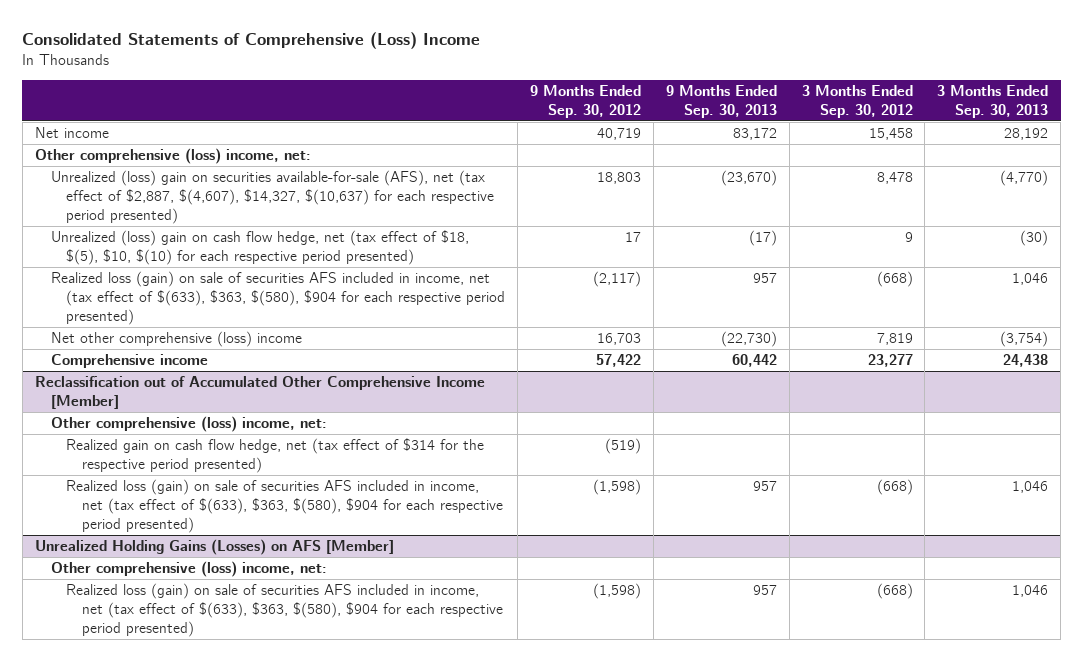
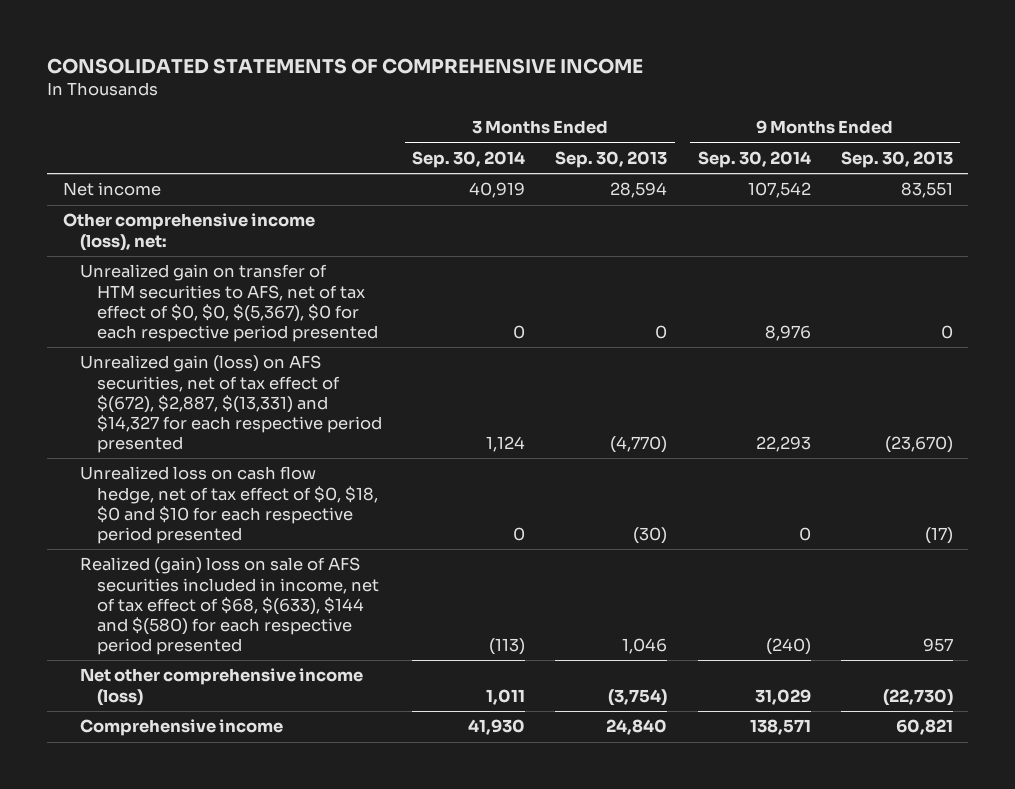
[22,32,481,50] Consolidated Statements of Comprehensive (Loss) Income -> [47,57,644,74] CONSOLIDATED STATEMENTS OF COMPREHENSIVE INCOME
[530,85,642,118] 9 Months Ended Sep. 30, 2012 -> none
[801,85,913,118] 3 Months Ended Sep. 30, 2012 -> none
none -> [412,150,526,168] Sep. 30, 2014
none -> [697,150,811,168] Sep. 30, 2014
[34,376,485,409] Reclassification out of Accumulated Other Comprehensive Income [Member] -> none
[50,416,327,433] Other comprehensive (loss) income, net: -> none
[66,438,485,473] Realized gain on cash flow hedge, net (tax effect of $314 for the respective period presented) -> none
[66,479,504,533] Realized loss (gain) on sale of securities AFS included in income, net (tax effect of $(633), $363, $(580), $904 for each respective period presented) -> none
[34,539,394,556] Unrealized Holding Gains (Losses) on AFS [Member] -> none
[50,561,327,578] Other comprehensive (loss) income, net: -> none
[66,583,504,637] Realized loss (gain) on sale of securities AFS included in income, net (tax effect of $(633), $363, $(580), $904 for each respective period presented) -> none
[732,128,777,141] 83,172 -> [900,182,953,199] 83,551
[1004,128,1049,141] 28,192 -> [610,182,668,199] 28,594
[34,148,311,165] Other comprehensive (loss) income, net: -> [62,213,315,251] Other comprehensive income (loss), net:
none -> [79,264,378,342] Unrealized gain on transfer of HTM securities to AFS, net of tax effect of $0, $0, $(5,367), $0 for each respective period presented
[50,170,495,224] Unrealized (loss) gain on securities available-for-sale (AFS), net (tax effect of $2,887, $(4,607), $14,327, $(10,637) for each respective period presented) -> [79,355,382,453] Unrealized gain (loss) on AFS securities, net of tax effect of $(672), $2,887, $(13,331) and $14,327 for each respective period presented
[50,230,469,265] Unrealized (loss) gain on cash flow hedge, net (tax effect of $18, $(5), $10, $(10) for each respective period presented) -> [79,466,378,544] Unrealized loss on cash flow hedge, net of tax effect of $0, $18, $0 and $10 for each respective period presented
[50,271,506,325] Realized loss (gain) on sale of securities AFS included in income, net (tax effect of $(633), $363, $(580), $904 for each respective period presented) -> [79,557,379,655] Realized (gain) loss on sale of AFS securities included in income, net of tax effect of $68, $(633), $144 and $(580) for each respective period presented
[50,331,302,348] Net other comprehensive (loss) income -> [79,668,363,706] Net other comprehensive income (loss)
[731,354,777,368] 60,442 -> [895,719,953,736] 60,821
[1003,354,1049,368] 24,438 -> [606,719,668,736] 24,840

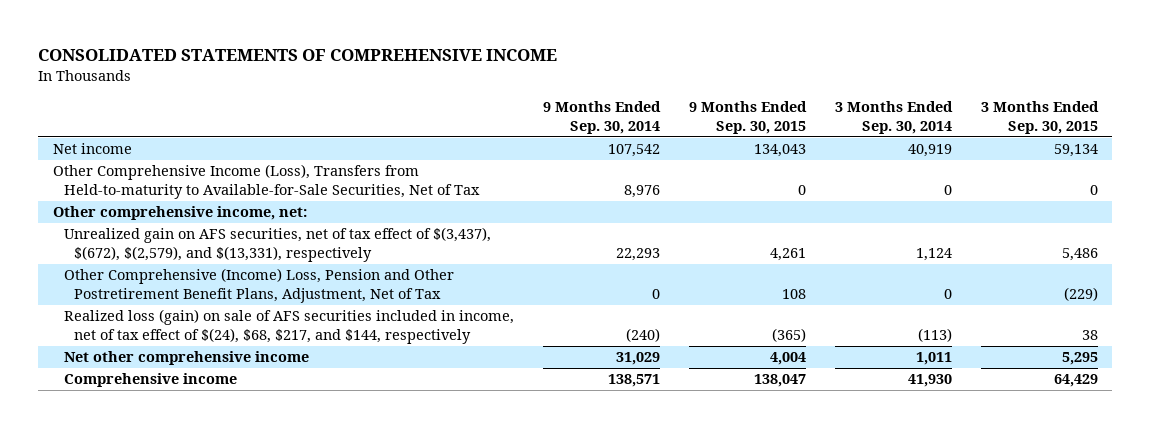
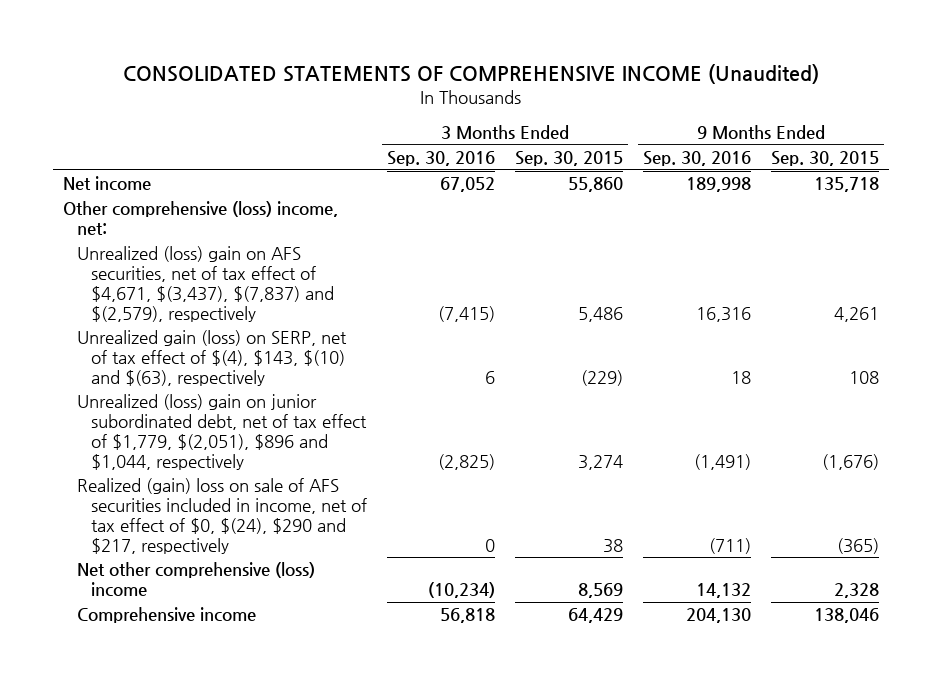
[38,49,558,62] CONSOLIDATED STATEMENTS OF COMPREHENSIVE INCOME -> [122,63,819,84] CONSOLIDATED STATEMENTS OF COMPREHENSIVE INCOME (Unaudited)
[542,101,661,134] 9 Months Ended Sep. 30, 2014 -> none
[834,101,953,134] 3 Months Ended Sep. 30, 2014 -> none
none -> [386,151,495,167] Sep. 30, 2016
none -> [642,151,751,167] Sep. 30, 2016
[52,164,480,199] Other Comprehensive Income (Loss), Transfers from Held-to-maturity to Available-for-Sale Securities, Net of Tax -> none
[753,144,806,158] 134,043 -> [813,177,879,193] 135,718
[1053,144,1098,158] 59,134 -> [567,177,623,193] 55,860
[52,206,307,221] Other comprehensive income, net: -> [63,201,339,236] Other comprehensive (loss) income, net:
[63,227,491,262] Unrealized gain on AFS securities, net of tax effect of $(3,437), $(672), $(2,579), and $(13,331), respectively -> [76,246,334,322] Unrealized (loss) gain on AFS securities, net of tax effect of $4,671, $(3,437), $(7,837) and $(2,579), respectively
[63,268,454,303] Other Comprehensive (Income) Loss, Pension and Other Postretirement Benefit Plans, Adjustment, Net of Tax -> [76,330,347,386] Unrealized gain (loss) on SERP, net of tax effect of $(4), $143, $(10) and $(63), respectively
none -> [76,394,367,470] Unrealized (loss) gain on junior subordinated debt, net of tax effect of $1,779, $(2,051), $896 and $1,044, respectively
[63,309,514,344] Realized loss (gain) on sale of AFS securities included in income, net of tax effect of $(24), $68, $217, and $144, respectively -> [76,478,367,554] Realized (gain) loss on sale of AFS securities included in income, net of tax effect of $0, $(24), $290 and $217, respectively
[63,351,309,366] Net other comprehensive income -> [76,562,315,598] Net other comprehensive (loss) income
[769,352,806,366] 4,004 -> [833,583,879,599] 2,328
[1061,352,1098,366] 5,295 -> [577,583,623,599] 8,569
[753,374,806,388] 138,047 -> [813,608,879,624] 138,046

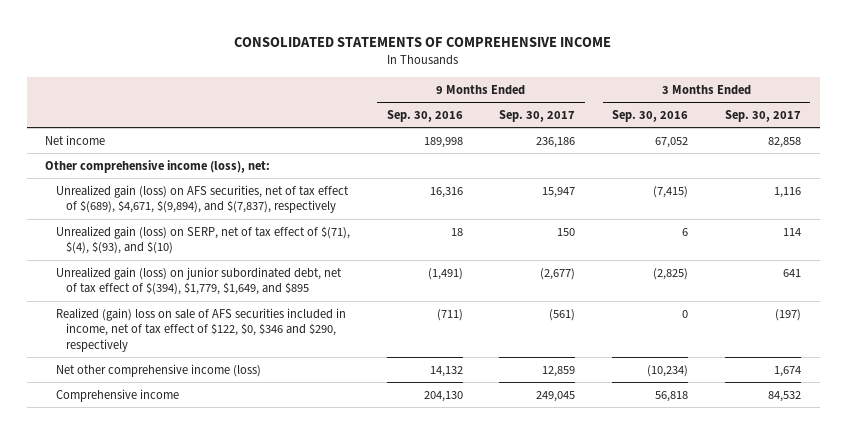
[122,63,819,84] CONSOLIDATED STATEMENTS OF COMPREHENSIVE INCOME (Unaudited) -> [234,36,612,47] CONSOLIDATED STATEMENTS OF COMPREHENSIVE INCOME
[514,151,623,167] Sep. 30, 2015 -> none
[770,151,879,167] Sep. 30, 2015 -> none
none -> [499,109,576,122] Sep. 30, 2017
none -> [725,109,802,122] Sep. 30, 2017
[63,201,339,236] Other comprehensive (loss) income, net: -> [45,159,271,173] Other comprehensive income (loss), net:
[76,246,334,322] Unrealized (loss) gain on AFS securities, net of tax effect of $4,671, $(3,437), $(7,837) and $(2,579), respectively -> [55,184,349,214] Unrealized gain (loss) on AFS securities, net of tax effect of $(689), $4,671, $(9,894), and $(7,837), respectively
[76,330,347,386] Unrealized gain (loss) on SERP, net of tax effect of $(4), $143, $(10) and $(63), respectively -> [55,225,350,255] Unrealized gain (loss) on SERP, net of tax effect of $(71), $(4), $(93), and $(10)
[76,394,367,470] Unrealized (loss) gain on junior subordinated debt, net of tax effect of $1,779, $(2,051), $896 and $1,044, respectively -> [55,266,342,296] Unrealized gain (loss) on junior subordinated debt, net of tax effect of $(394), $1,779, $1,649, and $895
[76,478,367,554] Realized (gain) loss on sale of AFS securities included in income, net of tax effect of $0, $(24), $290 and $217, respectively -> [55,307,346,352] Realized (gain) loss on sale of AFS securities included in income, net of tax effect of $122, $0, $346 and $290, respectively
[76,562,315,598] Net other comprehensive (loss) income -> [55,363,261,377] Net other comprehensive income (loss)

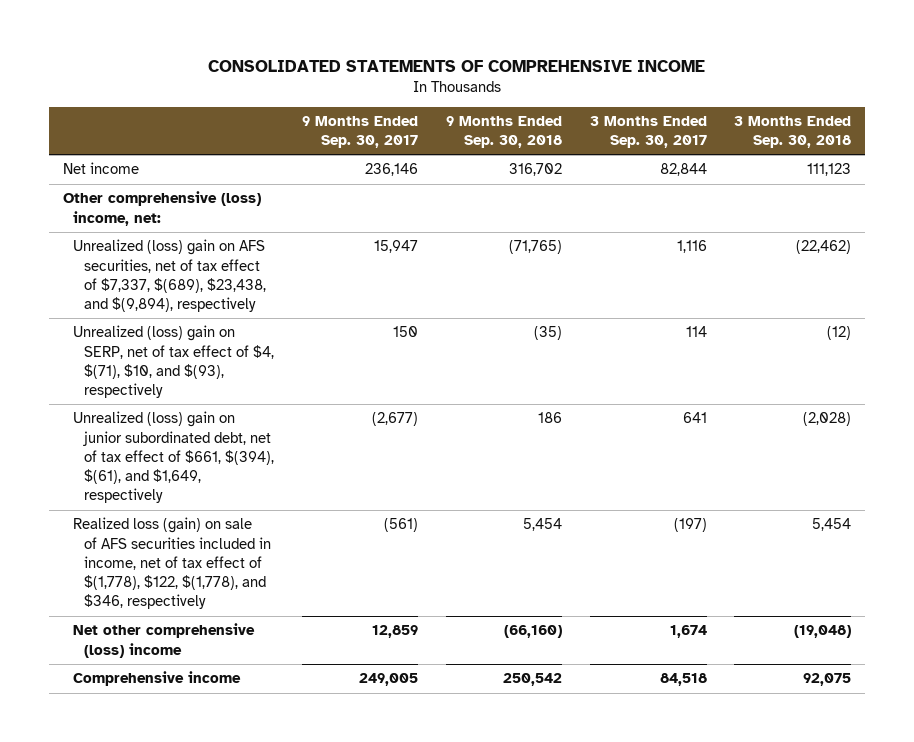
[386,109,463,122] Sep. 30, 2016 -> none
[612,109,689,122] Sep. 30, 2016 -> none
none -> [445,115,562,149] 9 Months Ended Sep. 30, 2018
none -> [734,115,852,149] 3 Months Ended Sep. 30, 2018
[536,136,576,148] 236,186 -> [364,163,418,177] 236,146
[768,136,802,148] 82,858 -> [659,163,707,177] 82,844
[45,159,271,173] Other comprehensive income (loss), net: -> [62,191,261,226] Other comprehensive (loss) income, net:
[55,184,349,214] Unrealized gain (loss) on AFS securities, net of tax effect of $(689), $4,671, $(9,894), and $(7,837), respectively -> [73,239,266,313] Unrealized (loss) gain on AFS securities, net of tax effect of $7,337, $(689), $23,438, and $(9,894), respectively
[55,225,350,255] Unrealized gain (loss) on SERP, net of tax effect of $(71), $(4), $(93), and $(10) -> [73,325,274,399] Unrealized (loss) gain on SERP, net of tax effect of $4, $(71), $10, and $(93), respectively
[55,266,342,296] Unrealized gain (loss) on junior subordinated debt, net of tax effect of $(394), $1,779, $1,649, and $895 -> [73,411,274,504] Unrealized (loss) gain on junior subordinated debt, net of tax effect of $661, $(394), $(61), and $1,649, respectively
[55,307,346,352] Realized (gain) loss on sale of AFS securities included in income, net of tax effect of $122, $0, $346 and $290, respectively -> [73,517,271,610] Realized loss (gain) on sale of AFS securities included in income, net of tax effect of $(1,778), $122, $(1,778), and $346, respectively
[55,363,261,377] Net other comprehensive income (loss) -> [73,623,256,658] Net other comprehensive (loss) income
[536,390,576,402] 249,045 -> [358,673,418,687] 249,005
[768,390,802,402] 84,532 -> [659,673,707,687] 84,518

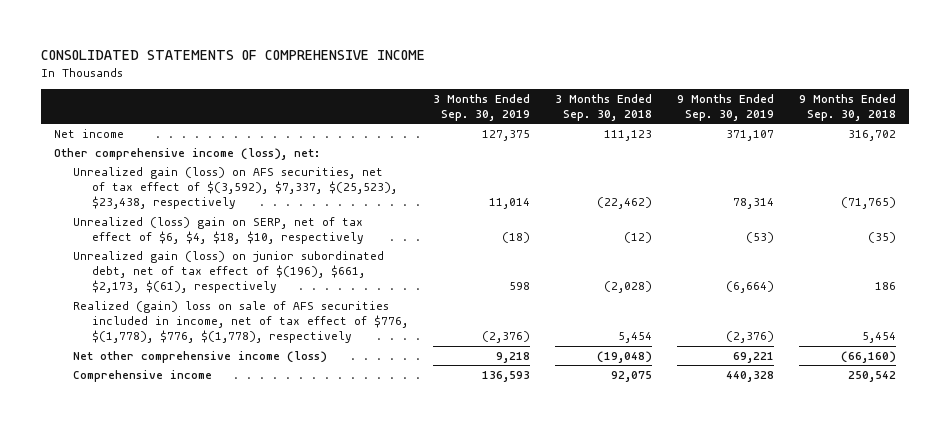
[301,115,418,149] 9 Months Ended Sep. 30, 2017 -> none
[589,115,707,149] 3 Months Ended Sep. 30, 2017 -> none
none -> [433,93,531,122] 3 Months Ended Sep. 30, 2019
none -> [677,93,775,122] 9 Months Ended Sep. 30, 2019
[62,191,261,226] Other comprehensive (loss) income, net: -> [53,147,320,160] Other comprehensive income (loss), net:
[73,239,266,313] Unrealized (loss) gain on AFS securities, net of tax effect of $7,337, $(689), $23,438, and $(9,894), respectively -> [72,166,398,210] Unrealized gain (loss) on AFS securities, net of tax effect of $(3,592), $7,337, $(25,523), $23,438, respectively
[73,325,274,399] Unrealized (loss) gain on SERP, net of tax effect of $4, $(71), $10, and $(93), respectively -> [72,216,365,245] Unrealized (loss) gain on SERP, net of tax effect of $6, $4, $18, $10, respectively
[73,411,274,504] Unrealized (loss) gain on junior subordinated debt, net of tax effect of $661, $(394), $(61), and $1,649, respectively -> [72,250,384,294] Unrealized gain (loss) on junior subordinated debt, net of tax effect of $(196), $661, $2,173, $(61), respectively
[73,517,271,610] Realized loss (gain) on sale of AFS securities included in income, net of tax effect of $(1,778), $122, $(1,778), and $346, respectively -> [72,300,409,344] Realized (gain) loss on sale of AFS securities included in income, net of tax effect of $776, $(1,778), $776, $(1,778), respectively
[73,623,256,658] Net other comprehensive (loss) income -> [72,350,327,363] Net other comprehensive income (loss)

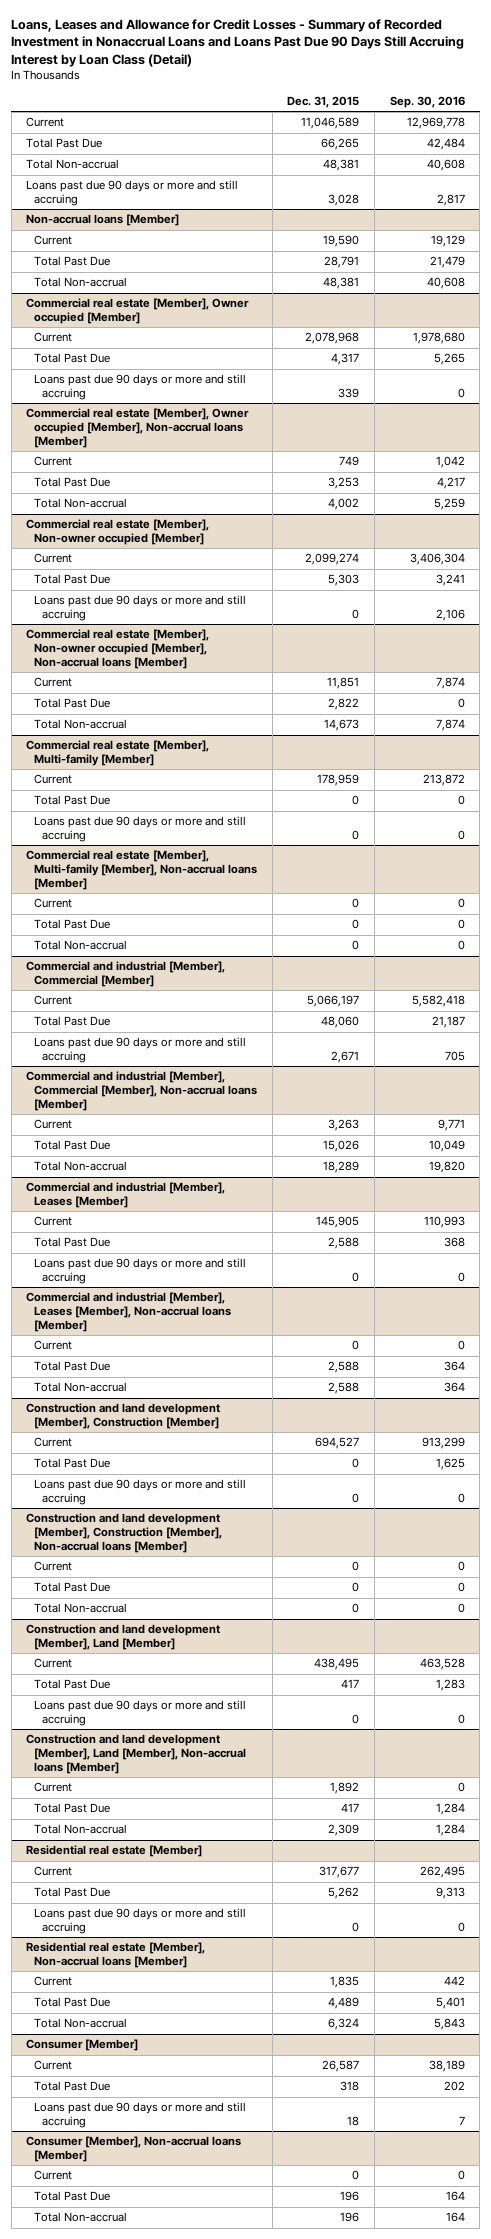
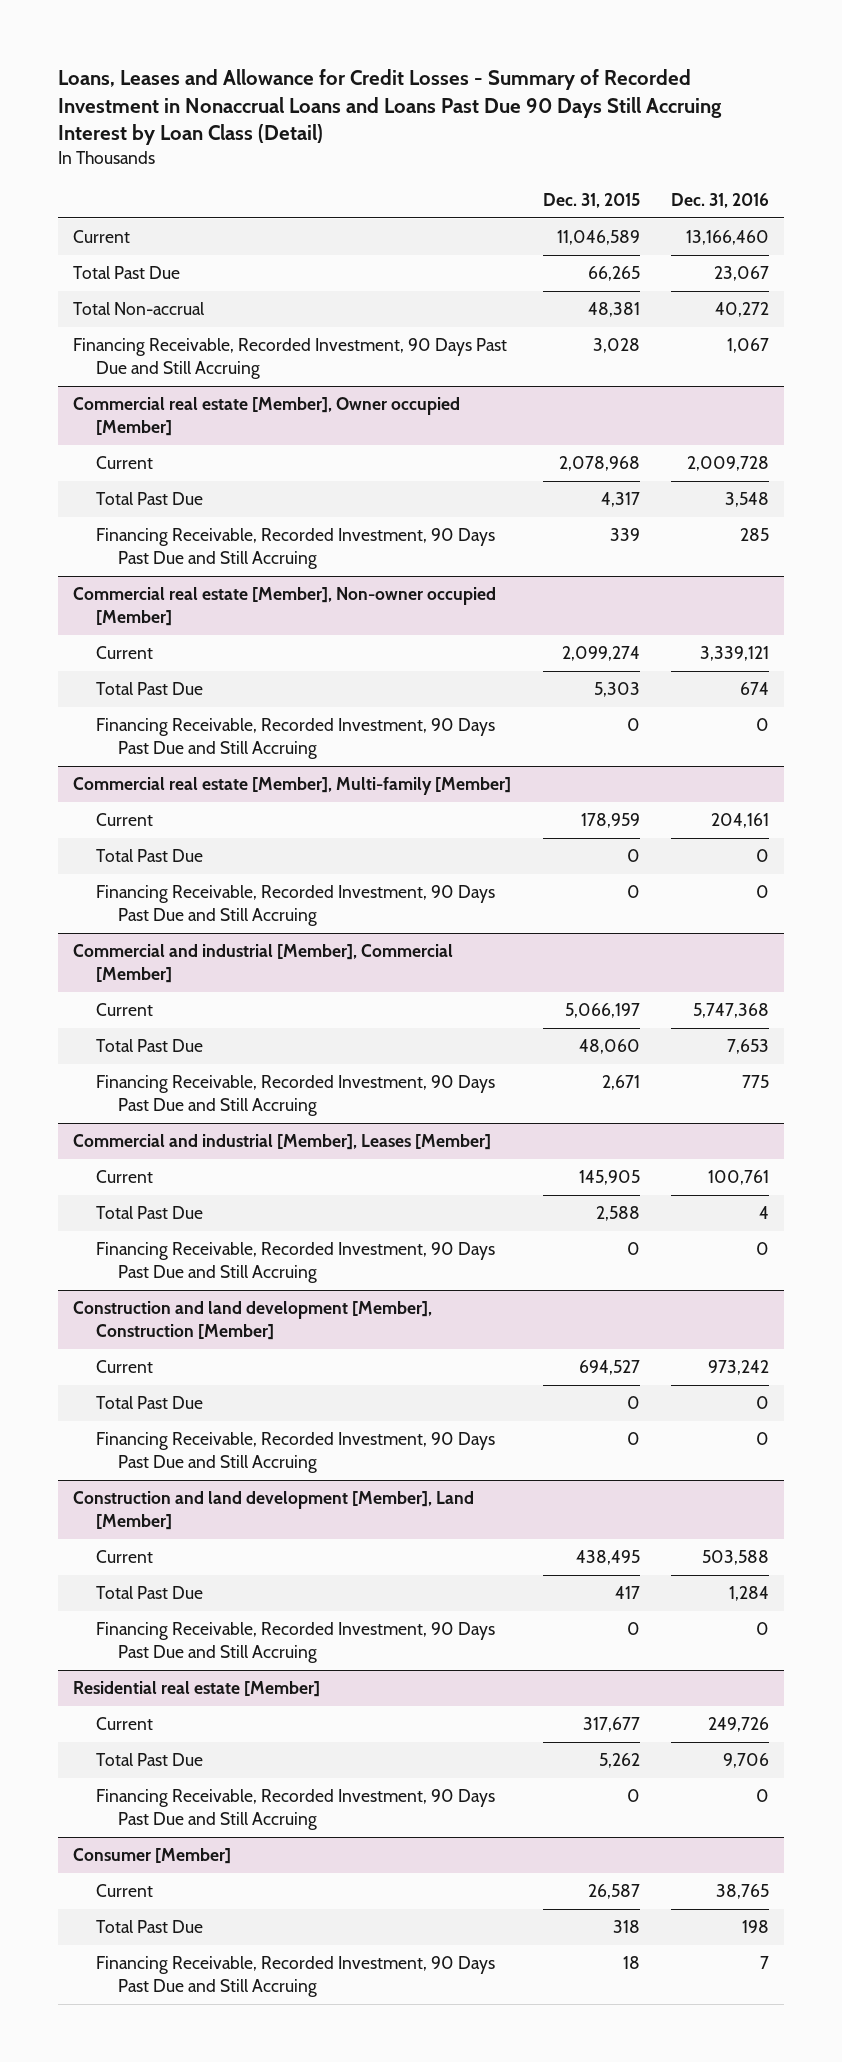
[389,95,465,108] Sep. 30, 2016 -> none
none -> [670,192,769,208] Dec. 31, 2016
[26,214,180,227] Non-accrual loans [Member] -> none
[34,235,73,246] Current -> none
[34,256,111,267] Total Past Due -> none
[34,277,128,288] Total Non-accrual -> none
[26,180,239,206] Loans past due 90 days or more and still accruing -> [73,338,508,379] Financing Receivable, Recorded Investment, 90 Days Past Due and Still Accruing
[26,408,250,448] Commercial real estate [Member], Owner occupied [Member], Non-accrual loans [Member] -> none
[34,456,73,467] Current -> none
[34,477,111,488] Total Past Due -> none
[34,498,128,509] Total Non-accrual -> none
[34,374,247,400] Loans past due 90 days or more and still accruing -> [95,528,495,569] Financing Receivable, Recorded Investment, 90 Days Past Due and Still Accruing
[26,629,210,669] Commercial real estate [Member], Non-owner occupied [Member], Non-accrual loans [Member] -> none
[34,677,73,688] Current -> none
[34,698,111,709] Total Past Due -> none
[34,719,128,730] Total Non-accrual -> none
[34,595,247,621] Loans past due 90 days or more and still accruing -> [95,718,495,759] Financing Receivable, Recorded Investment, 90 Days Past Due and Still Accruing
[26,850,258,890] Commercial real estate [Member], Multi-family [Member], Non-accrual loans [Member] -> none
[34,898,73,909] Current -> none
[34,919,111,930] Total Past Due -> none
[34,940,128,951] Total Non-accrual -> none
[34,816,247,842] Loans past due 90 days or more and still accruing -> [95,885,495,926] Financing Receivable, Recorded Investment, 90 Days Past Due and Still Accruing
[26,1071,258,1111] Commercial and industrial [Member], Commercial [Member], Non-accrual loans [Member] -> none
[34,1119,73,1130] Current -> none
[34,1140,111,1151] Total Past Due -> none
[34,1161,128,1172] Total Non-accrual -> none
[34,1037,247,1063] Loans past due 90 days or more and still accruing -> [95,1075,495,1116] Financing Receivable, Recorded Investment, 90 Days Past Due and Still Accruing
[26,1292,232,1332] Commercial and industrial [Member], Leases [Member], Non-accrual loans [Member] -> none
[34,1340,73,1351] Current -> none
[34,1361,111,1372] Total Past Due -> none
[34,1382,128,1393] Total Non-accrual -> none
[34,1258,247,1284] Loans past due 90 days or more and still accruing -> [95,1242,495,1283] Financing Receivable, Recorded Investment, 90 Days Past Due and Still Accruing
[26,1513,223,1553] Construction and land development [Member], Construction [Member], Non-accrual loans [Member] -> none
[34,1561,73,1572] Current -> none
[34,1582,111,1593] Total Past Due -> none
[34,1603,128,1614] Total Non-accrual -> none
[34,1479,247,1505] Loans past due 90 days or more and still accruing -> [95,1432,495,1473] Financing Receivable, Recorded Investment, 90 Days Past Due and Still Accruing
[26,1734,247,1774] Construction and land development [Member], Land [Member], Non-accrual loans [Member] -> none
[34,1782,73,1793] Current -> none
[34,1803,111,1814] Total Past Due -> none
[34,1824,128,1835] Total Non-accrual -> none
[34,1700,247,1726] Loans past due 90 days or more and still accruing -> [95,1622,495,1663] Financing Receivable, Recorded Investment, 90 Days Past Due and Still Accruing
[26,1942,206,1968] Residential real estate [Member], Non-accrual loans [Member] -> none
[34,1976,73,1987] Current -> none
[34,1997,111,2008] Total Past Due -> none
[34,2018,128,2029] Total Non-accrual -> none
[34,1908,247,1934] Loans past due 90 days or more and still accruing -> [95,1789,495,1830] Financing Receivable, Recorded Investment, 90 Days Past Due and Still Accruing
[26,2136,242,2162] Consumer [Member], Non-accrual loans [Member] -> none
[34,2170,73,2181] Current -> none
[34,2191,111,2202] Total Past Due -> none
[34,2212,128,2223] Total Non-accrual -> none
[34,2102,247,2128] Loans past due 90 days or more and still accruing -> [95,1956,495,1997] Financing Receivable, Recorded Investment, 90 Days Past Due and Still Accruing

